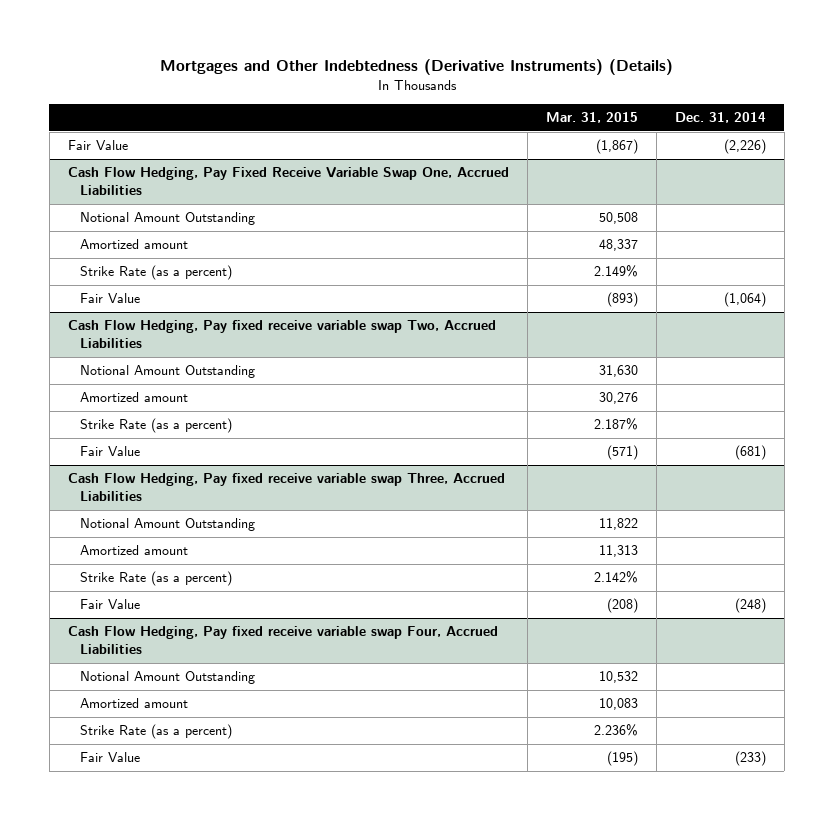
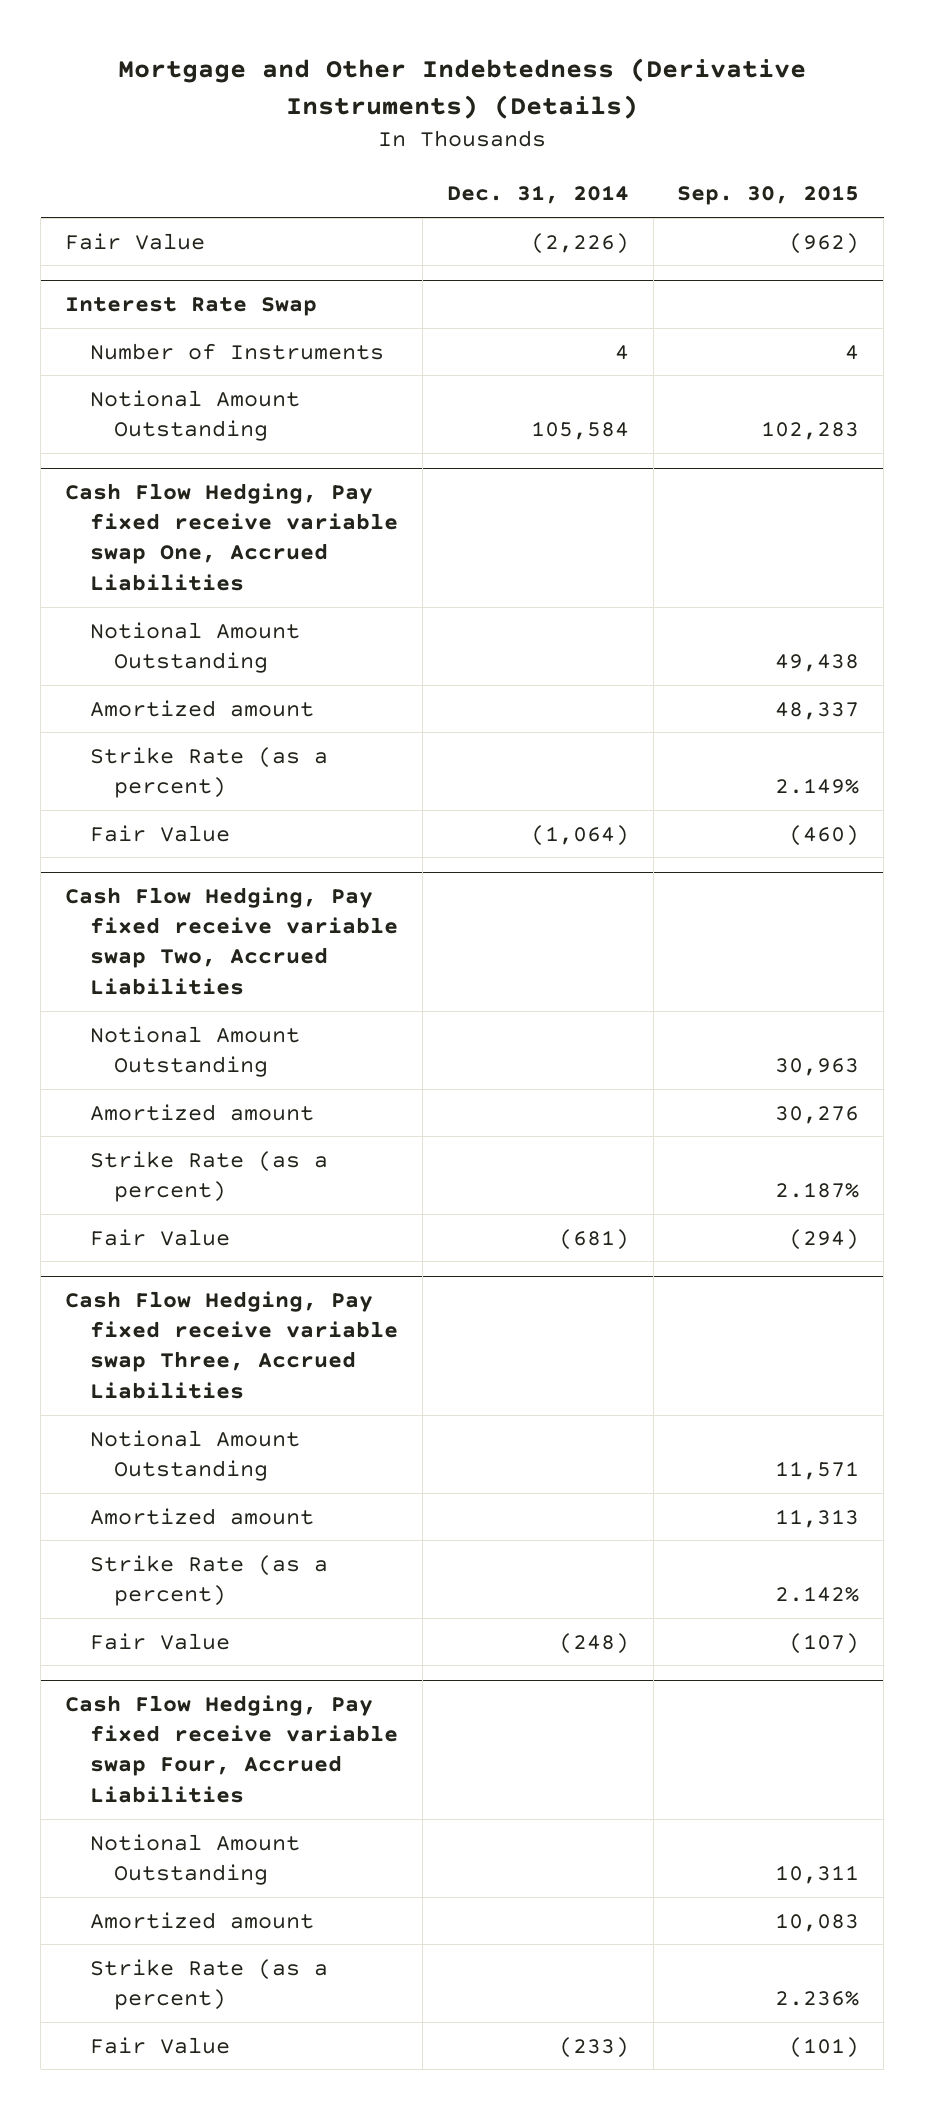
[159,59,673,76] Mortgages and Other Indebtedness (Derivative Instruments) (Details) -> [118,58,807,120] Mortgage and Other Indebtedness (Derivative Instruments) (Details)
[545,112,638,124] Mar. 31, 2015 -> none
none -> [677,185,860,206] Sep. 30, 2015
none -> [65,296,318,316] Interest Rate Swap
none -> [89,342,384,360] Number of Instruments
none -> [89,389,300,442] Notional Amount Outstanding
[67,167,509,196] Cash Flow Hedging, Pay Fixed Receive Variable Swap One, Accrued Liabilities -> [65,482,398,591] Cash Flow Hedging, Pay fixed receive variable swap One, Accrued Liabilities

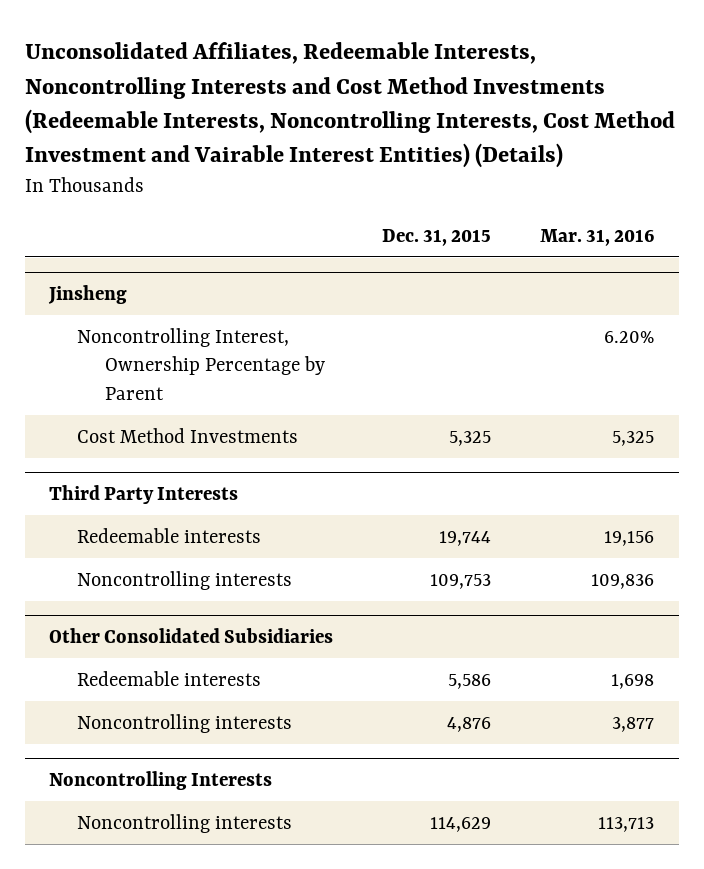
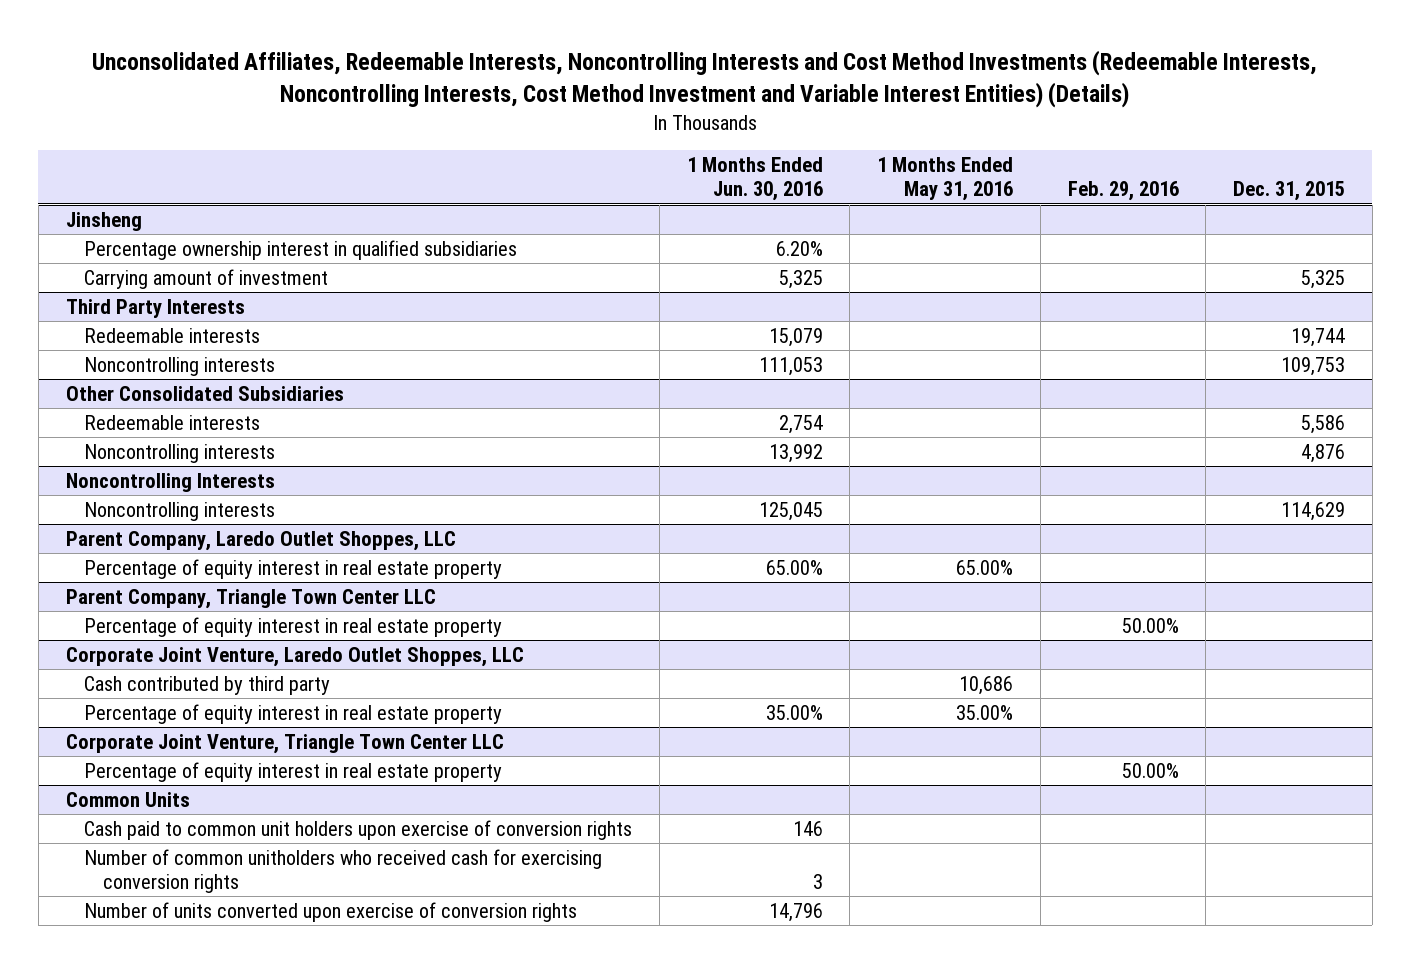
[25,42,676,169] Unconsolidated Affiliates, Redeemable Interests, Noncontrolling Interests and Cost Method Investments (Redeemable Interests, Noncontrolling Interests, Cost Method Investment and Vairable Interest Entities) (Details) -> [92,50,1318,109] Unconsolidated Affiliates, Redeemable Interests, Noncontrolling Interests and Cost Method Investments (Redeemable Interests, Noncontrolling Interests, Cost Method Investment and Variable Interest Entities) (Details)
[540,229,655,247] Mar. 31, 2016 -> none
none -> [686,157,823,202] 1 Months Ended Jun. 30, 2016
none -> [877,157,1014,202] 1 Months Ended May 31, 2016
none -> [1067,181,1179,202] Feb. 29, 2016
[77,327,325,400] Noncontrolling Interest, Ownership Percentage by Parent -> [84,240,518,261] Percentage ownership interest in qualified subsidiaries
[77,427,299,443] Cost Method Investments -> [84,269,329,290] Carrying amount of investment
none -> [65,531,456,552] Parent Company, Laredo Outlet Shoppes, LLC
none -> [84,559,503,580] Percentage of equity interest in real estate property
none -> [65,589,436,610] Parent Company, Triangle Town Center LLC
none -> [84,617,503,638] Percentage of equity interest in real estate property
none -> [65,647,524,668] Corporate Joint Venture, Laredo Outlet Shoppes, LLC
none -> [84,676,331,696] Cash contributed by third party
none -> [84,704,503,725] Percentage of equity interest in real estate property
none -> [65,734,504,755] Corporate Joint Venture, Triangle Town Center LLC
none -> [84,762,503,783] Percentage of equity interest in real estate property
none -> [65,792,190,808] Common Units
none -> [84,820,633,841] Cash paid to common unit holders upon exercise of conversion rights
none -> [84,849,603,893] Number of common unitholders who received cash for exercising conversion rights
none -> [84,902,578,923] Number of units converted upon exercise of conversion rights

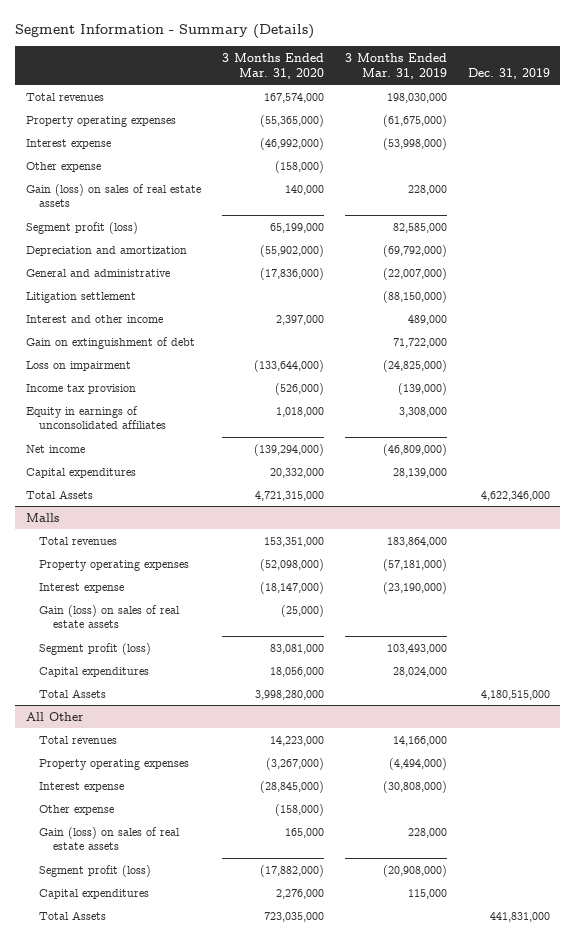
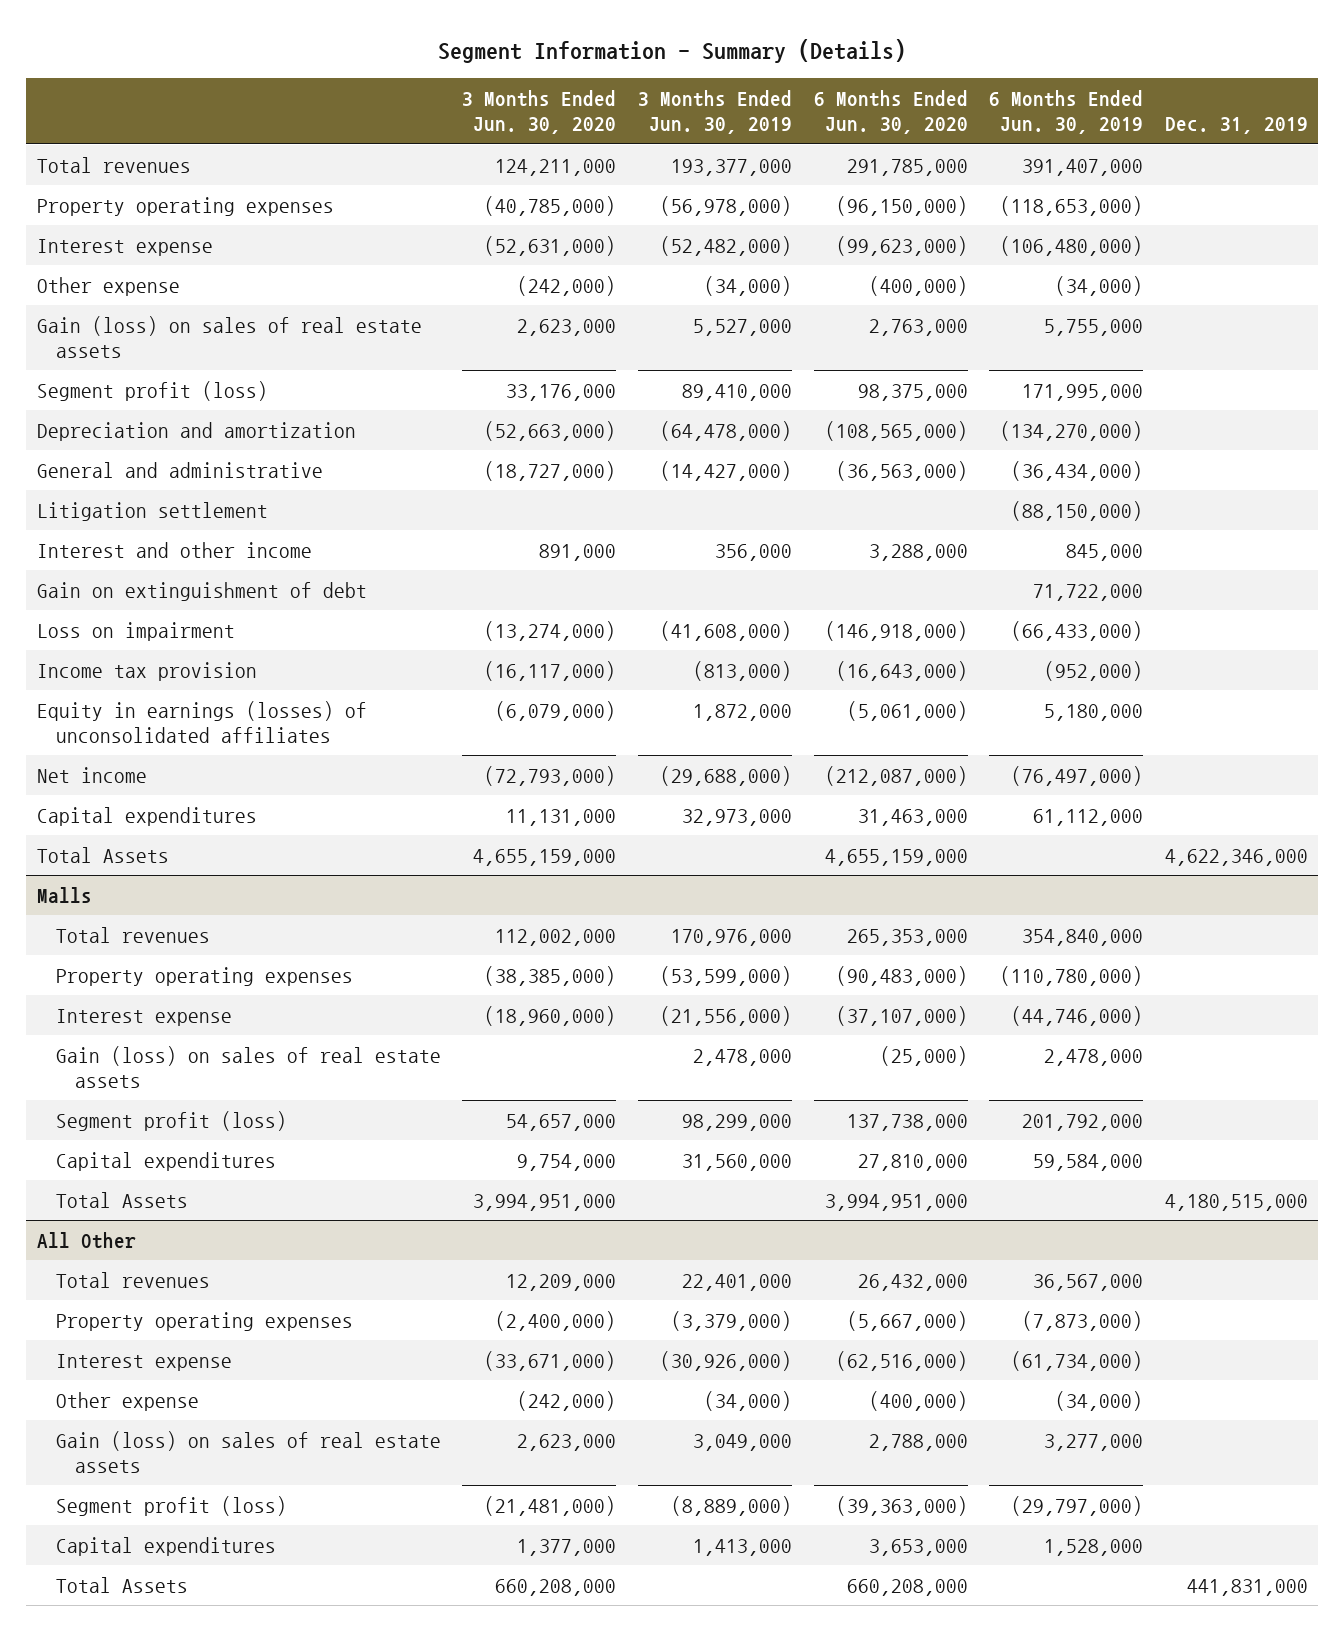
[221,53,324,79] 3 Months Ended Mar. 31, 2020 -> none
[344,53,447,79] 3 Months Ended Mar. 31, 2019 -> none
none -> [462,90,617,135] 3 Months Ended Jun. 30, 2020
none -> [637,90,792,135] 3 Months Ended Jun. 30, 2019
none -> [813,90,968,135] 6 Months Ended Jun. 30, 2020
none -> [989,90,1144,135] 6 Months Ended Jun. 30, 2019
[25,405,167,430] Equity in earnings of unconsolidated affiliates -> [36,700,367,743] Equity in earnings (losses) of unconsolidated affiliates

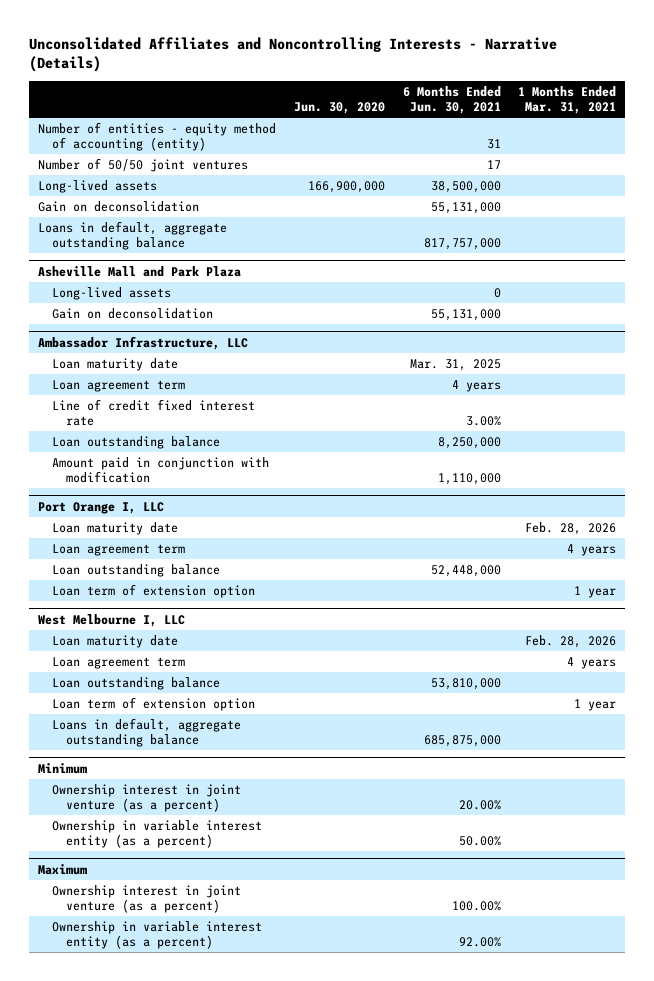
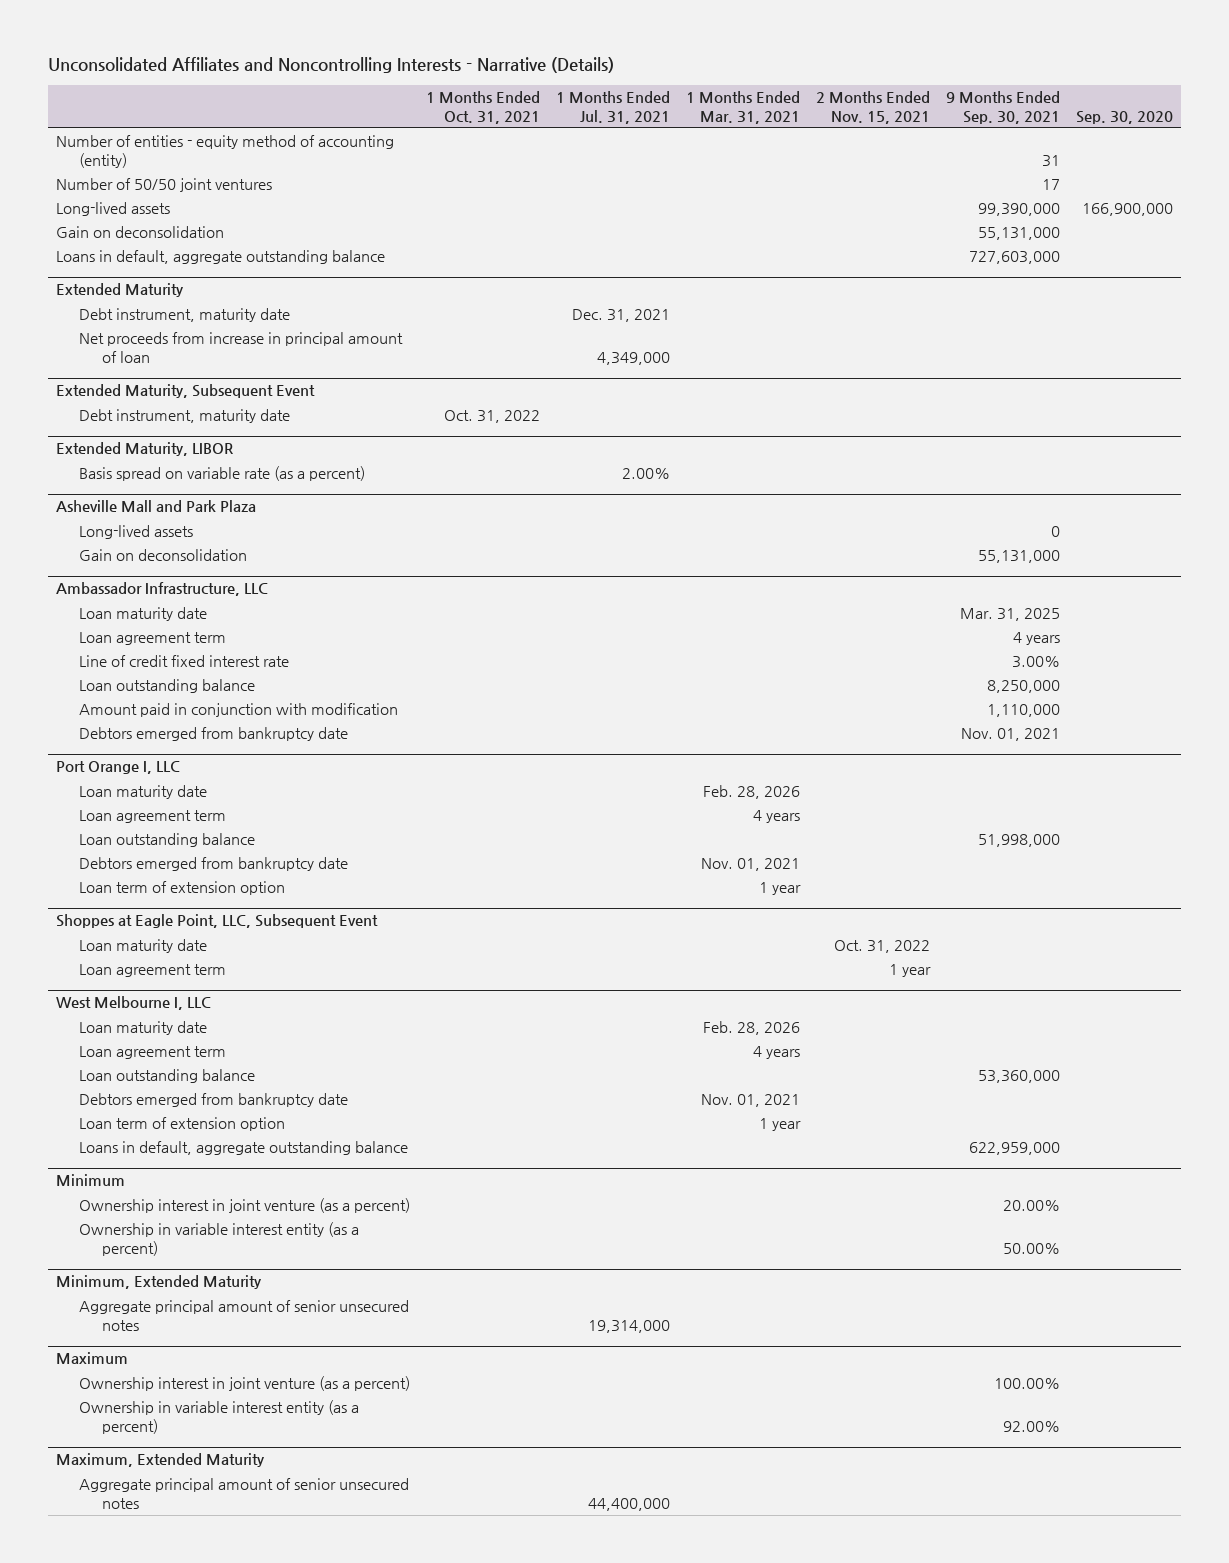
[293,102,385,115] Jun. 30, 2020 -> none
[402,86,501,115] 6 Months Ended Jun. 30, 2021 -> none
none -> [426,91,541,124] 1 Months Ended Oct. 31, 2021
none -> [556,91,671,124] 1 Months Ended Jul. 31, 2021
none -> [816,91,931,124] 2 Months Ended Nov. 15, 2021
none -> [946,91,1061,124] 9 Months Ended Sep. 30, 2021
none -> [1076,110,1174,124] Sep. 30, 2020
none -> [55,283,184,298] Extended Maturity
none -> [79,308,291,323] Debt instrument, maturity date
none -> [79,332,404,363] Net proceeds from increase in principal amount of loan
none -> [55,384,315,399] Extended Maturity, Subsequent Event
none -> [79,409,291,424] Debt instrument, maturity date
none -> [55,442,234,457] Extended Maturity, LIBOR
none -> [79,466,366,482] Basis spread on variable rate (as a percent)
none -> [79,727,349,742] Debtors emerged from bankruptcy date
none -> [79,857,349,872] Debtors emerged from bankruptcy date
none -> [55,914,378,929] Shoppes at Eagle Point, LLC, Subsequent Event
none -> [79,939,208,954] Loan maturity date
none -> [79,964,227,978] Loan agreement term
none -> [79,1093,349,1108] Debtors emerged from bankruptcy date
none -> [55,1275,262,1290] Minimum, Extended Maturity
none -> [79,1300,410,1331] Aggregate principal amount of senior unsecured notes
none -> [55,1453,265,1468] Maximum, Extended Maturity
none -> [79,1478,410,1509] Aggregate principal amount of senior unsecured notes

